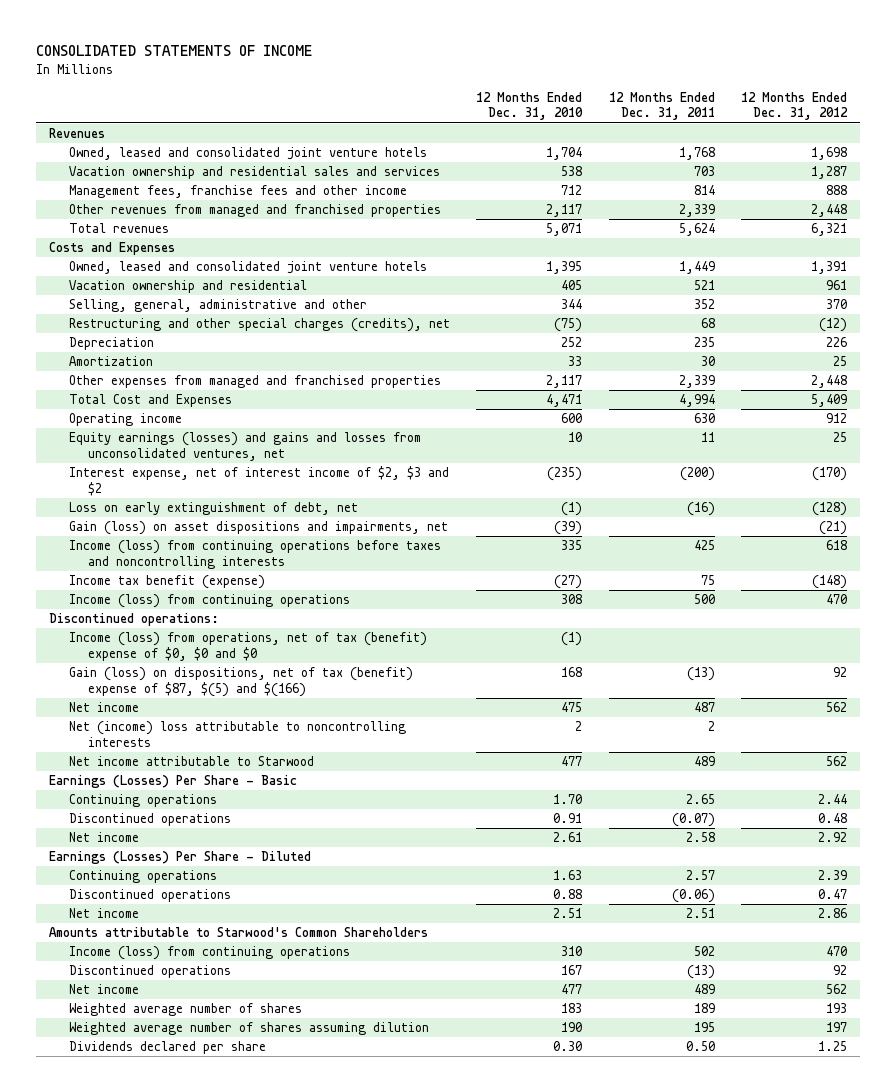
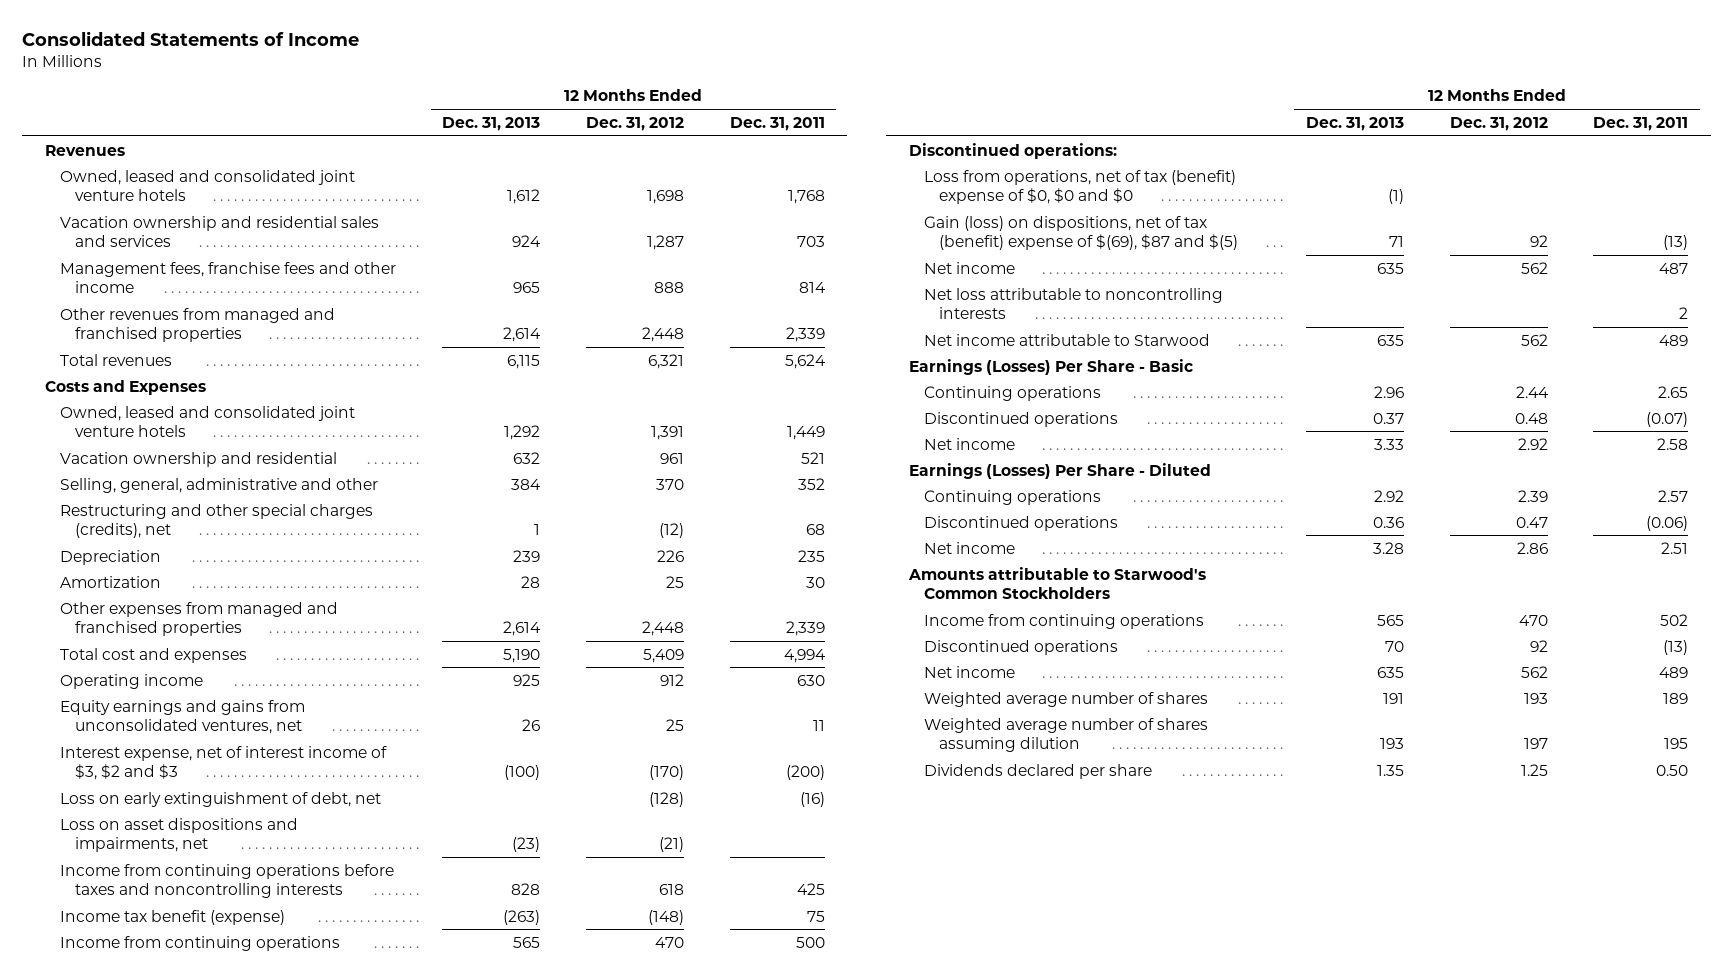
[35,45,312,57] CONSOLIDATED STATEMENTS OF INCOME -> [22,31,360,47] Consolidated Statements of Income
[476,91,584,121] 12 Months Ended Dec. 31, 2010 -> none
none -> [441,116,540,131] Dec. 31, 2013
[68,394,232,408] Total Cost and Expenses -> [60,647,248,663] Total cost and expenses
[68,432,421,462] Equity earnings (losses) and gains and losses from unconsolidated ventures, net -> [60,699,306,734] Equity earnings and gains from unconsolidated ventures, net
[68,466,449,497] Interest expense, net of interest income of $2, $3 and $2 -> [60,745,388,780] Interest expense, net of interest income of $3, $2 and $3
[68,521,448,536] Gain (loss) on asset dispositions and impairments, net -> [60,817,299,852] Loss on asset dispositions and impairments, net
[68,540,441,570] Income (loss) from continuing operations before taxes and noncontrolling interests -> [60,863,395,898] Income from continuing operations before taxes and noncontrolling interests
[68,594,350,609] Income (loss) from continuing operations -> [60,935,341,951] Income from continuing operations
[68,632,427,662] Income (loss) from operations, net of tax (benefit) expense of $0, $0 and $0 -> [923,169,1236,204] Loss from operations, net of tax (benefit) expense of $0, $0 and $0
[68,667,413,698] Gain (loss) on dispositions, net of tax (benefit) expense of $87, $(5) and $(166) -> [923,215,1238,250] Gain (loss) on dispositions, net of tax (benefit) expense of $(69), $87 and $(5)
[68,721,406,748] Net (income) loss attributable to noncontrolling interests -> [923,287,1223,319] Net loss attributable to noncontrolling interests
[48,927,428,938] Amounts attributable to Starwood's Common Shareholders -> [908,566,1207,599] Amounts attributable to Starwood's Common Stockholders
[68,946,350,961] Income (loss) from continuing operations -> [923,613,1204,629] Income from continuing operations

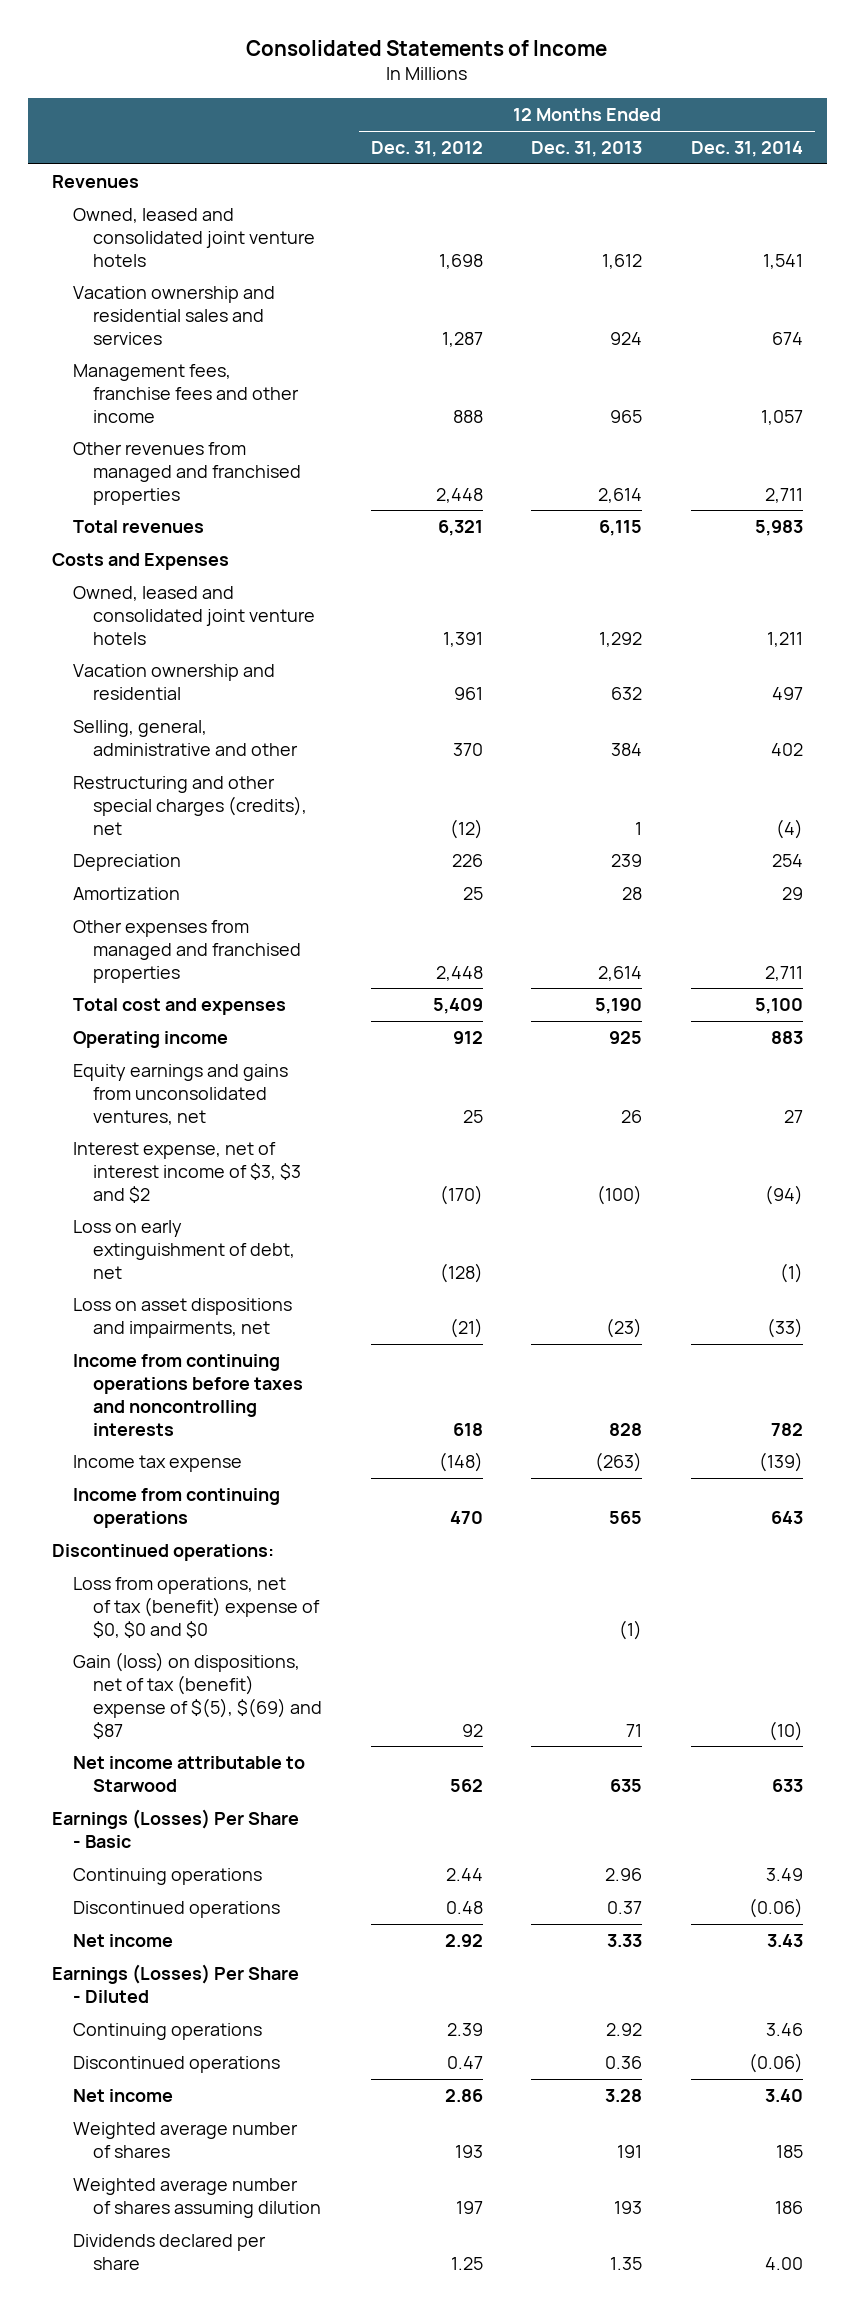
[729,116,825,131] Dec. 31, 2011 -> none
none -> [690,140,803,157] Dec. 31, 2014
[60,745,388,780] Interest expense, net of interest income of $3, $2 and $3 -> [72,1141,302,1203] Interest expense, net of interest income of $3, $3 and $2
[60,909,286,925] Income tax benefit (expense) -> [72,1454,242,1472] Income tax expense
[923,261,1015,274] Net income -> none
[923,287,1223,319] Net loss attributable to noncontrolling interests -> none
[923,215,1238,250] Gain (loss) on dispositions, net of tax (benefit) expense of $(69), $87 and $(5) -> [72,1651,323,1739] Gain (loss) on dispositions, net of tax (benefit) expense of $(5), $(69) and $87
[908,566,1207,599] Amounts attributable to Starwood's Common Stockholders -> none
[923,613,1204,629] Income from continuing operations -> none
[923,639,1118,655] Discontinued operations -> none
[923,665,1015,678] Net income -> none

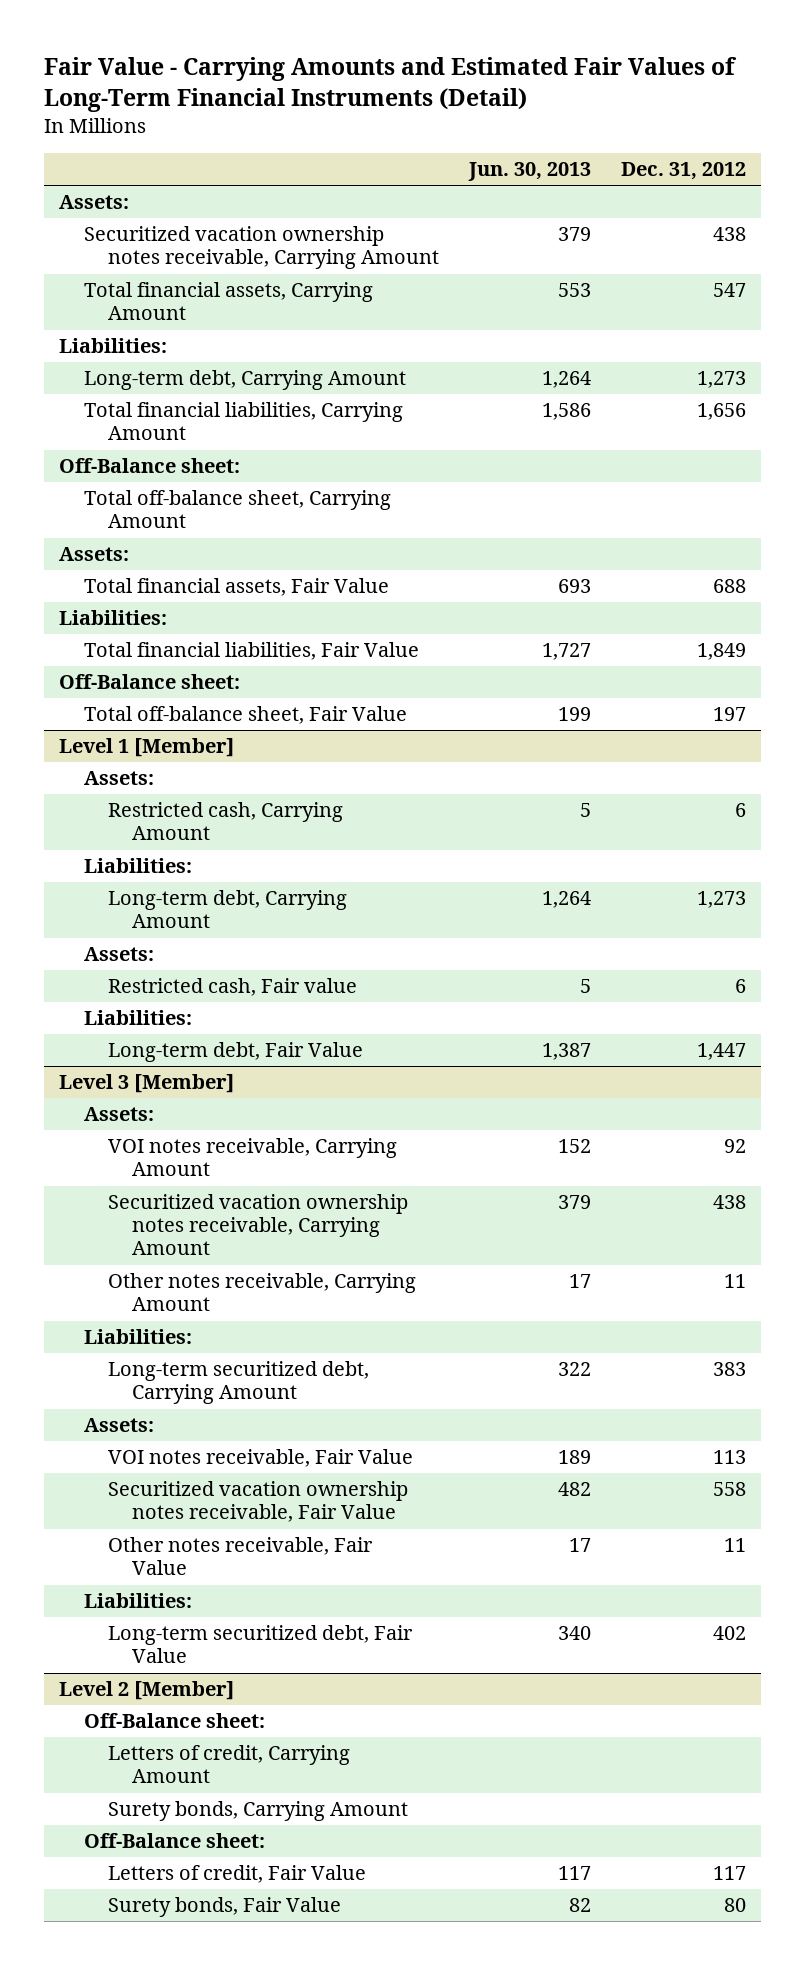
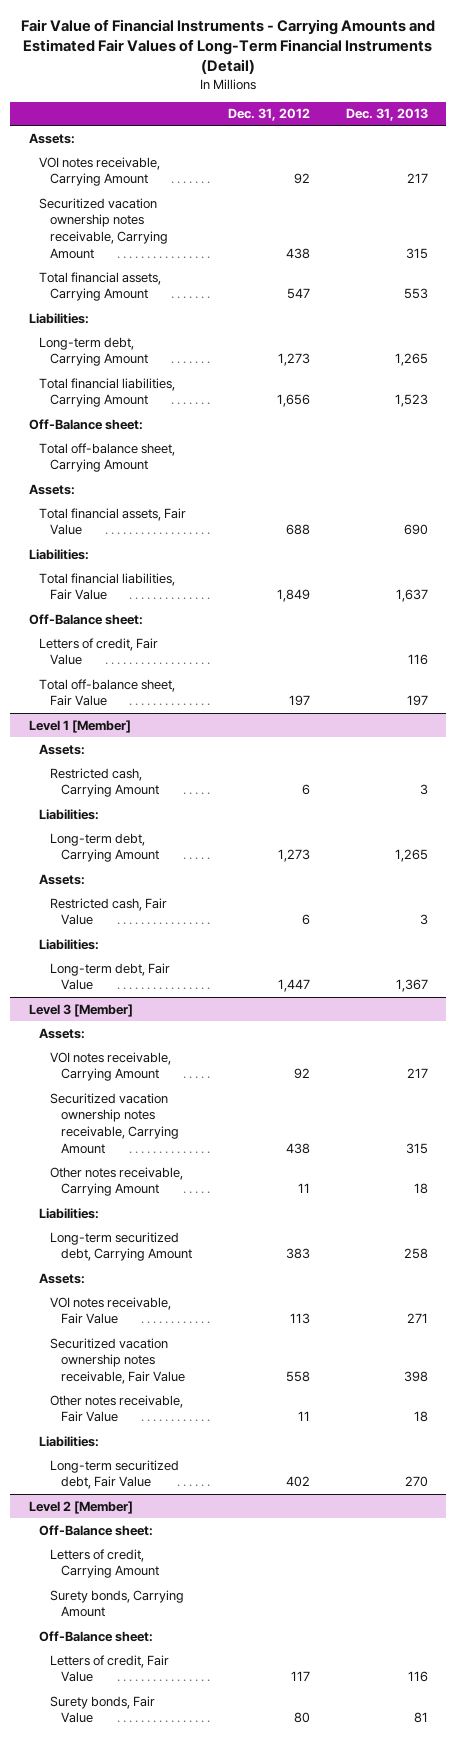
[44,57,738,112] Fair Value - Carrying Amounts and Estimated Fair Values of Long-Term Financial Instruments (Detail) -> [21,18,436,75] Fair Value of Financial Instruments - Carrying Amounts and Estimated Fair Values of Long-Term Financial Instruments (Detail)
[467,161,591,181] Jun. 30, 2013 -> none
none -> [346,108,429,122] Dec. 31, 2013
none -> [39,156,161,187] VOI notes receivable, Carrying Amount
none -> [39,637,159,666] Letters of credit, Fair Value
[107,978,357,997] Restricted cash, Fair value -> [50,897,168,926] Restricted cash, Fair Value

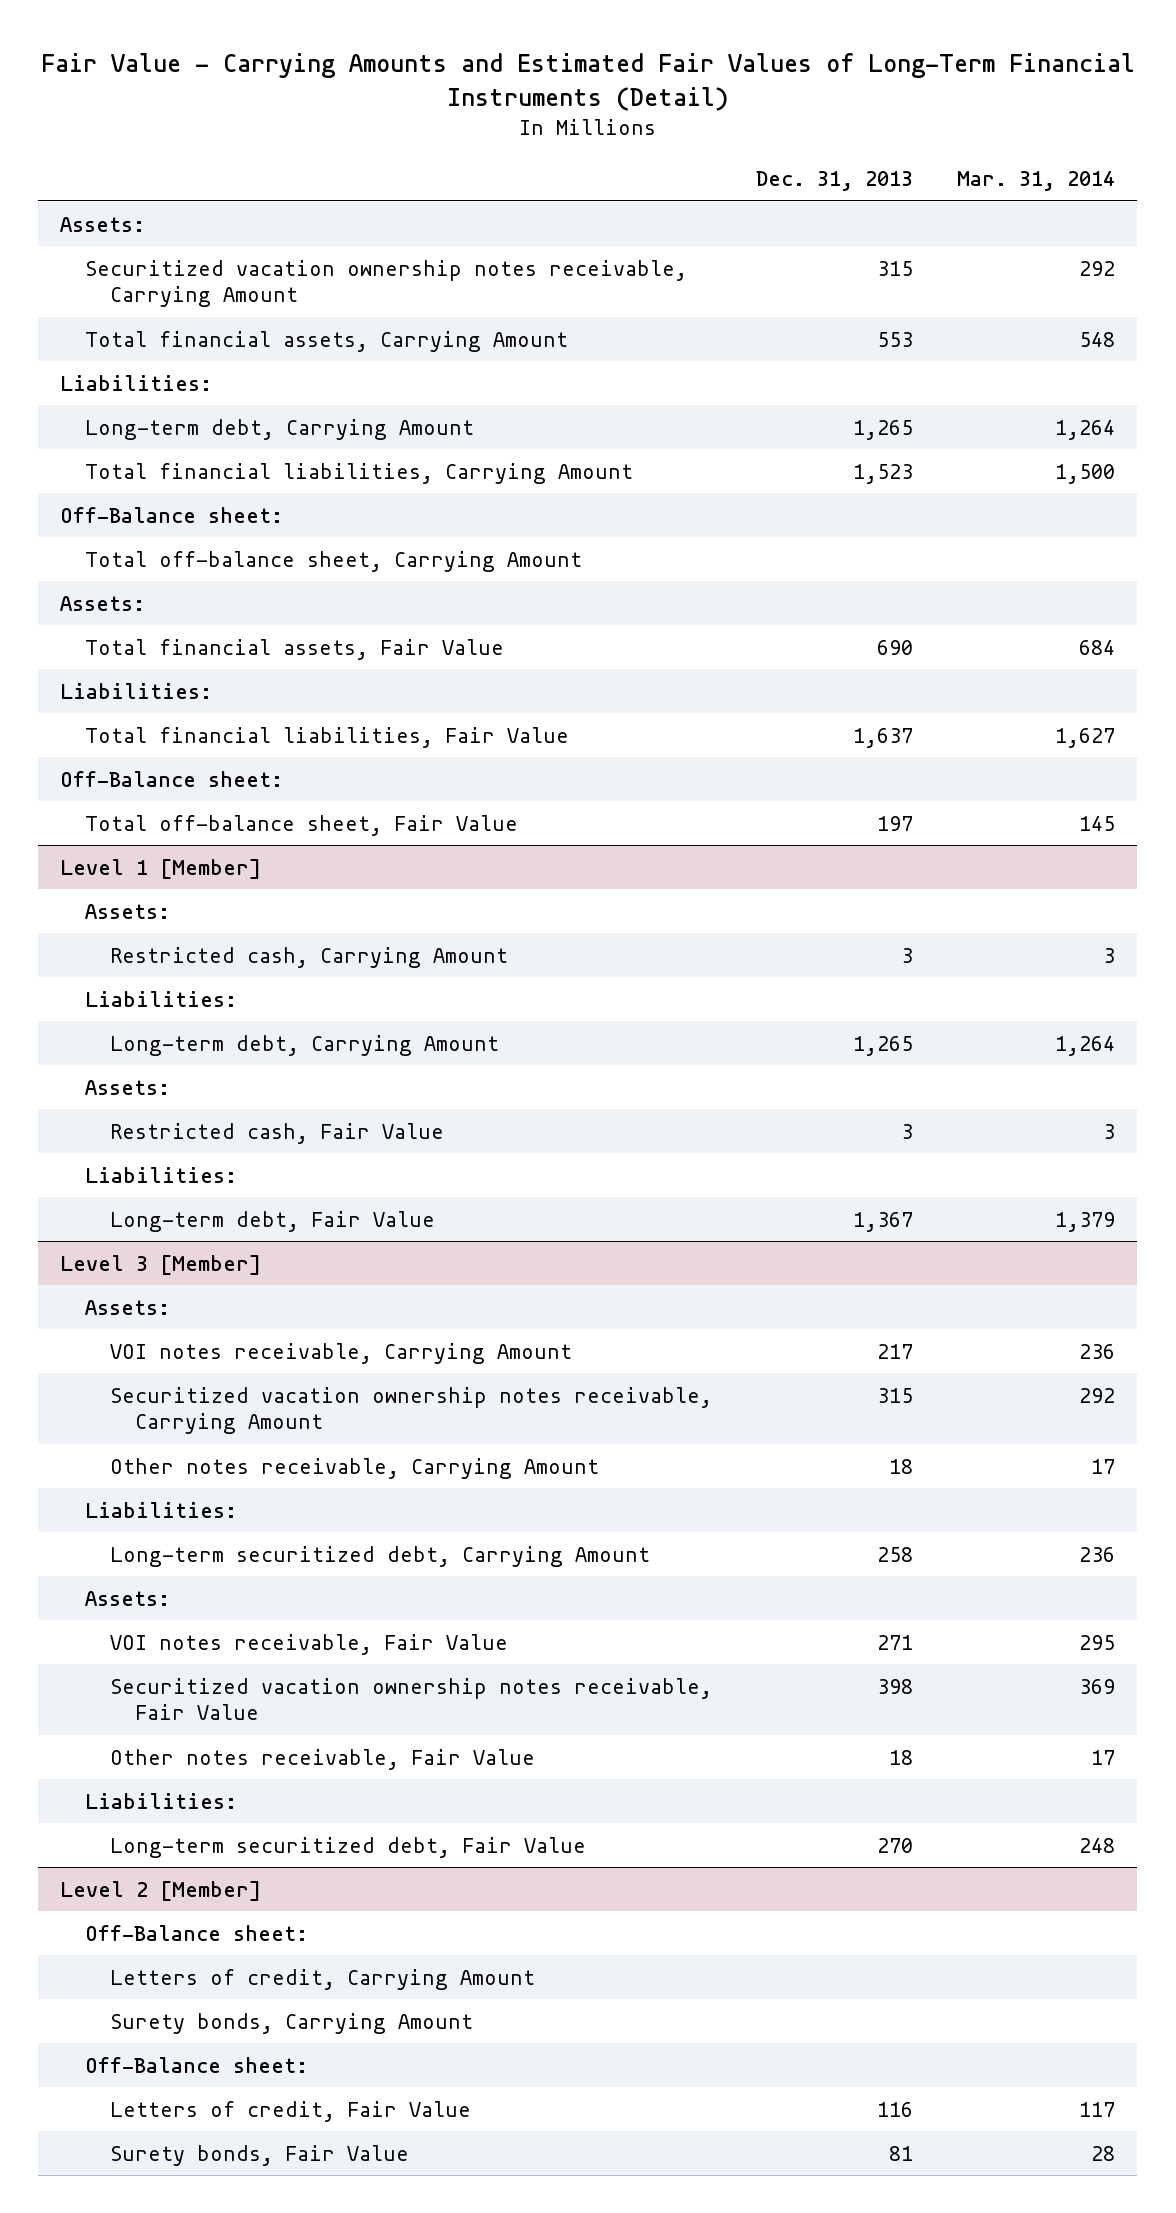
[21,18,436,75] Fair Value of Financial Instruments - Carrying Amounts and Estimated Fair Values of Long-Term Financial Instruments (Detail) -> [40,53,1135,111] Fair Value - Carrying Amounts and Estimated Fair Values of Long-Term Financial Instruments (Detail)
[228,108,311,122] Dec. 31, 2012 -> none
none -> [957,171,1116,192] Mar. 31, 2014
[39,156,161,187] VOI notes receivable, Carrying Amount -> none
[39,637,159,666] Letters of credit, Fair Value -> none

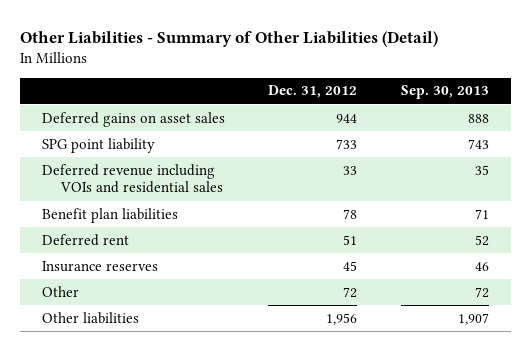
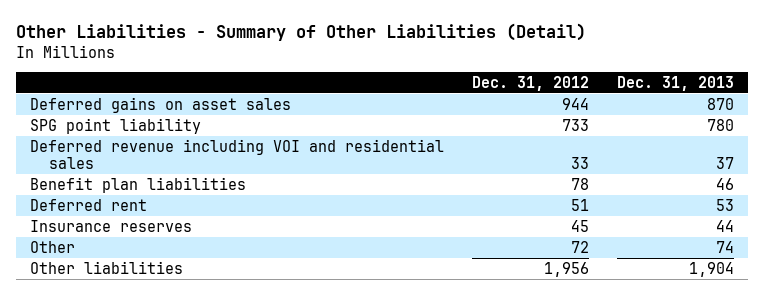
[400,85,489,100] Sep. 30, 2013 -> none
none -> [617,75,735,91] Dec. 31, 2013
[41,163,224,194] Deferred revenue including VOIs and residential sales -> [30,138,445,169] Deferred revenue including VOI and residential sales

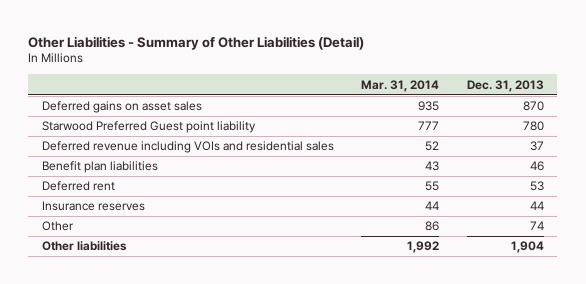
[472,75,590,91] Dec. 31, 2012 -> none
none -> [361,79,440,92] Mar. 31, 2014
[30,117,202,134] SPG point liability -> [41,121,256,134] Starwood Preferred Guest point liability
[30,138,445,169] Deferred revenue including VOI and residential sales -> [41,141,334,154] Deferred revenue including VOIs and residential sales

